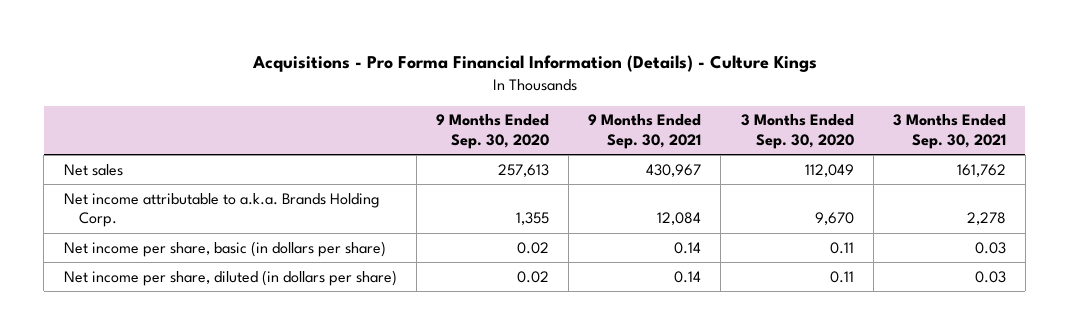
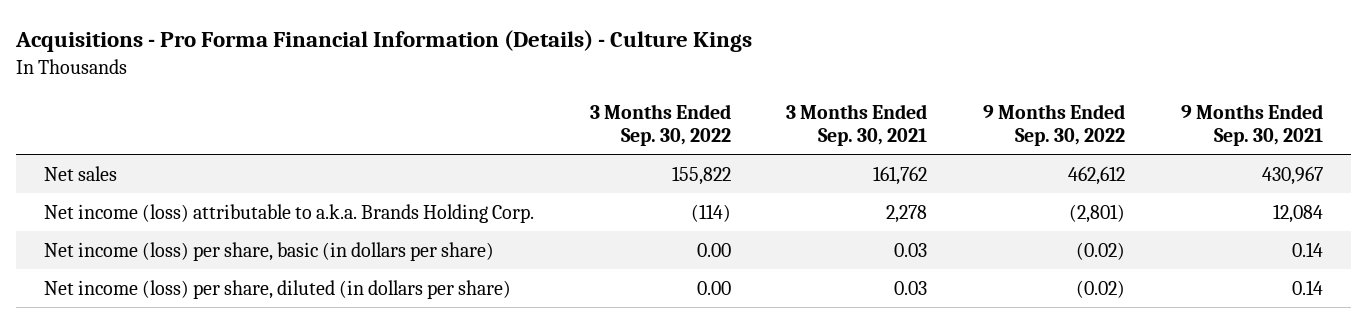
[435,114,549,149] 9 Months Ended Sep. 30, 2020 -> none
[740,114,854,149] 3 Months Ended Sep. 30, 2020 -> none
none -> [589,104,731,147] 3 Months Ended Sep. 30, 2022
none -> [983,104,1126,147] 9 Months Ended Sep. 30, 2022
[63,192,380,228] Net income attributable to a.k.a. Brands Holding Corp. -> [43,203,534,223] Net income (loss) attributable to a.k.a. Brands Holding Corp.
[63,240,386,257] Net income per share, basic (in dollars per share) -> [43,241,494,261] Net income (loss) per share, basic (in dollars per share)
[63,269,397,286] Net income per share, diluted (in dollars per share) -> [43,279,511,299] Net income (loss) per share, diluted (in dollars per share)

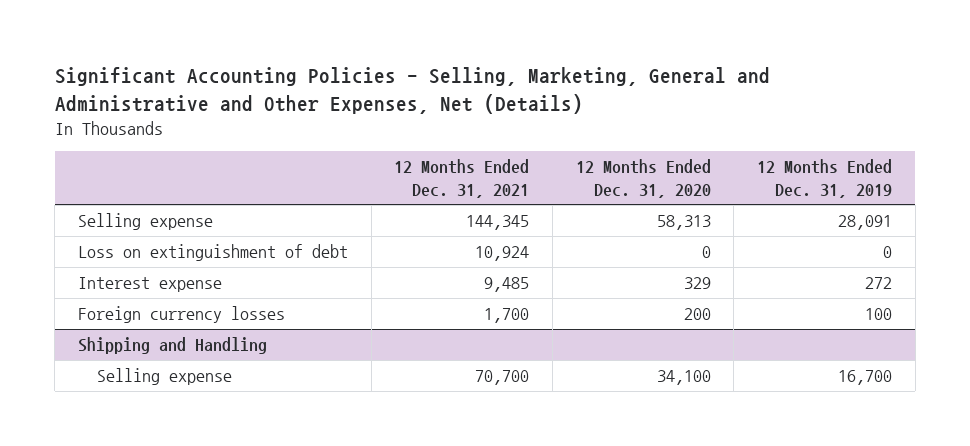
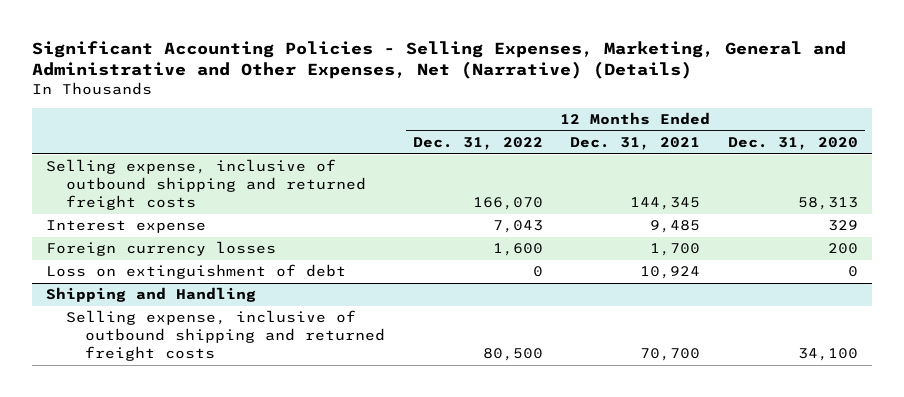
[54,67,770,114] Significant Accounting Policies - Selling, Marketing, General and Administrative and Other Expenses, Net (Details) -> [32,40,847,80] Significant Accounting Policies - Selling Expenses, Marketing, General and Administrative and Other Expenses, Net (Narrative) (Details)
[756,159,892,198] 12 Months Ended Dec. 31, 2019 -> none
none -> [412,137,543,151] Dec. 31, 2022
[77,213,213,231] Selling expense -> [45,159,366,211] Selling expense, inclusive of outbound shipping and returned freight costs
[77,244,348,262] Loss on extinguishment of debt -> [45,264,346,280] Loss on extinguishment of debt
[97,368,233,386] Selling expense -> [65,310,386,362] Selling expense, inclusive of outbound shipping and returned freight costs

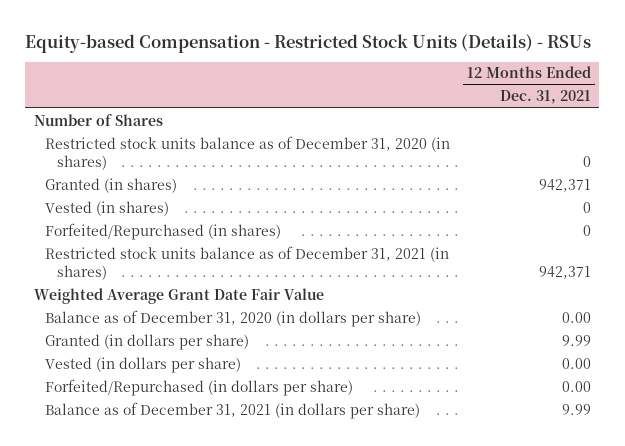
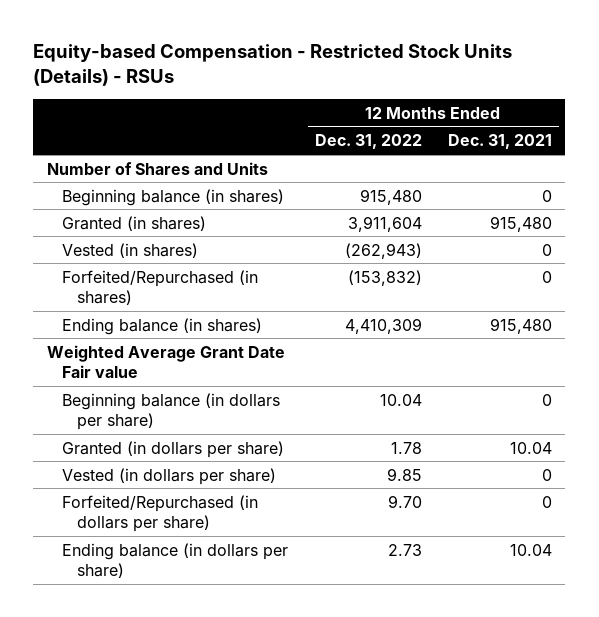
none -> [314,134,422,150] Dec. 31, 2022
[33,113,163,126] Number of Shares -> [46,161,268,175] Number of Shares and Units
[45,135,451,170] Restricted stock units balance as of December 31, 2020 (in shares) -> [61,188,284,206] Beginning balance (in shares)
[538,178,591,192] 942,371 -> [490,215,553,232] 915,480
[45,245,450,280] Restricted stock units balance as of December 31, 2021 (in shares) -> [61,317,262,335] Ending balance (in shares)
[538,265,591,279] 942,371 -> [490,317,553,334] 915,480
[33,287,324,304] Weighted Average Grant Date Fair Value -> [46,344,285,378] Weighted Average Grant Date Fair value
[45,309,422,327] Balance as of December 31, 2020 (in dollars per share) -> [61,392,280,430] Beginning balance (in dollars per share)
[561,311,591,323] 0.00 -> [542,393,553,406] 0
[561,334,591,346] 9.99 -> [510,441,553,454] 10.04
[561,357,591,369] 0.00 -> [542,468,553,481] 0
[561,380,591,392] 0.00 -> [542,495,553,508] 0
[45,401,421,419] Balance as of December 31, 2021 (in dollars per share) -> [61,542,288,578] Ending balance (in dollars per share)
[561,403,591,415] 9.99 -> [510,543,553,556] 10.04

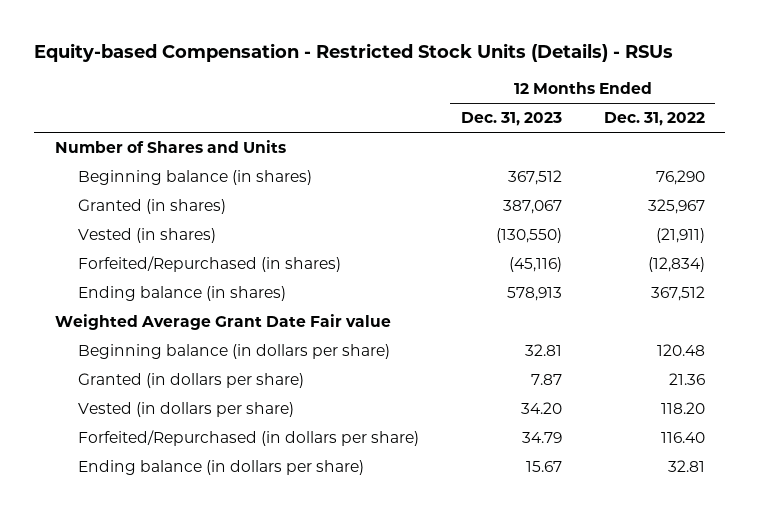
[448,134,553,150] Dec. 31, 2021 -> none
none -> [460,111,562,126] Dec. 31, 2023
[359,188,422,205] 915,480 -> [655,169,705,185] 76,290
[347,215,422,232] 3,911,604 -> [647,198,705,214] 325,967
[344,242,422,259] (262,943) -> [655,227,705,243] (21,911)
[347,269,422,286] (153,832) -> [647,256,705,272] (12,834)
[344,317,422,334] 4,410,309 -> [650,285,705,301] 367,512
[379,393,422,406] 10.04 -> [656,343,705,356] 120.48
[390,441,422,454] 1.78 -> [668,372,705,385] 21.36
[386,467,422,481] 9.85 -> [660,401,705,414] 118.20
[387,494,422,508] 9.70 -> [660,431,705,443] 116.40
[387,543,422,556] 2.73 -> [667,459,705,472] 32.81

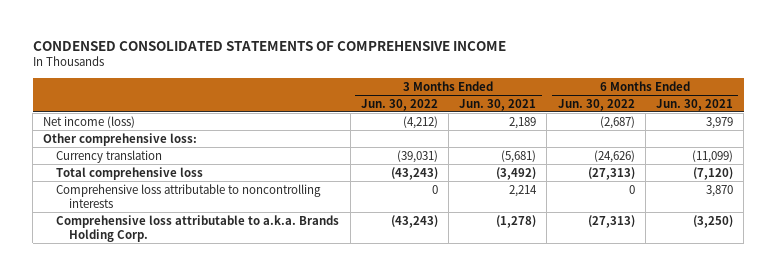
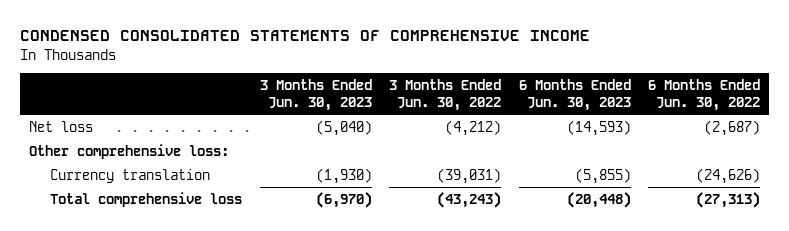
[459,98,537,111] Jun. 30, 2021 -> none
[656,98,734,111] Jun. 30, 2021 -> none
none -> [259,79,372,111] 3 Months Ended Jun. 30, 2023
none -> [518,79,631,111] 6 Months Ended Jun. 30, 2023
[43,115,136,128] Net income (loss) -> [28,120,93,132] Net loss
[56,183,322,208] Comprehensive loss attributable to noncontrolling interests -> none
[56,214,340,242] Comprehensive loss attributable to a.k.a. Brands Holding Corp. -> none

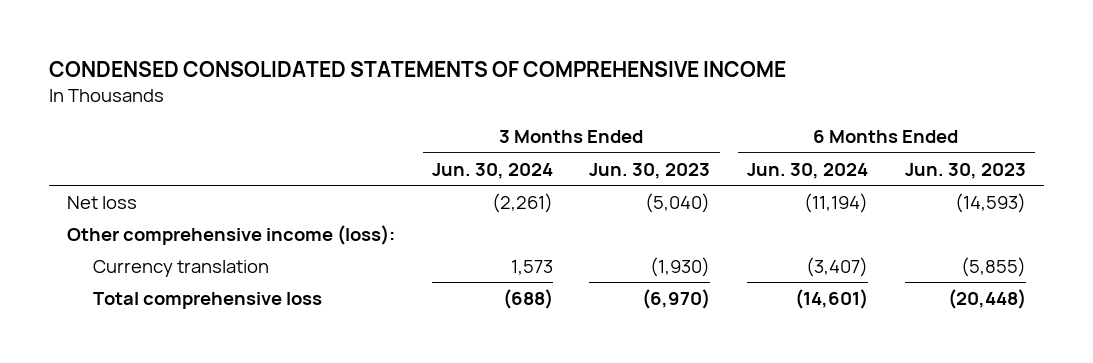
[389,79,502,111] 3 Months Ended Jun. 30, 2022 -> none
[648,79,761,111] 6 Months Ended Jun. 30, 2022 -> none
none -> [431,162,553,179] Jun. 30, 2024
none -> [747,162,869,179] Jun. 30, 2024
[28,143,229,159] Other comprehensive loss: -> [67,224,396,245] Other comprehensive income (loss):

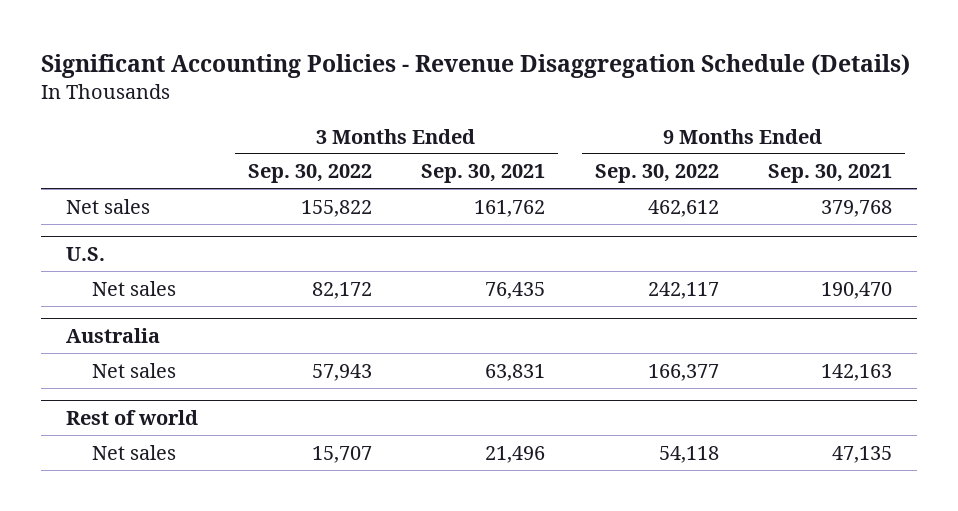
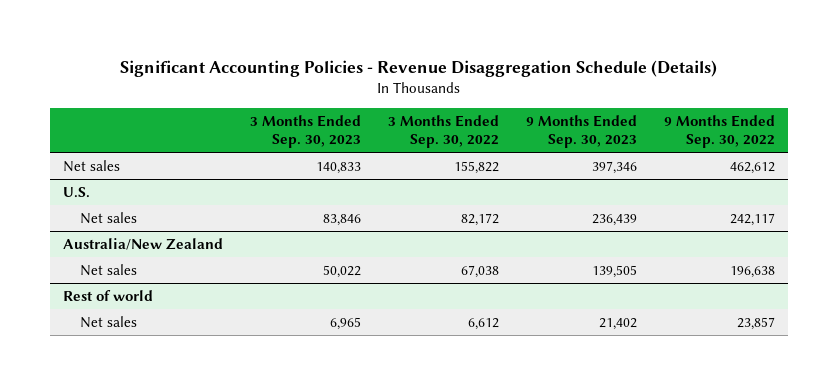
[421,164,546,184] Sep. 30, 2021 -> none
[768,164,893,184] Sep. 30, 2021 -> none
none -> [250,115,362,148] 3 Months Ended Sep. 30, 2023
none -> [526,115,638,148] 9 Months Ended Sep. 30, 2023
[66,327,161,343] Australia -> none
none -> [63,238,224,251] Australia/New Zealand
[311,363,372,381] 57,943 -> [461,265,500,279] 67,038
[647,363,719,381] 166,377 -> [729,266,775,279] 196,638
[311,445,372,463] 15,707 -> [468,318,500,331] 6,612
[658,445,719,463] 54,118 -> [736,317,775,331] 23,857

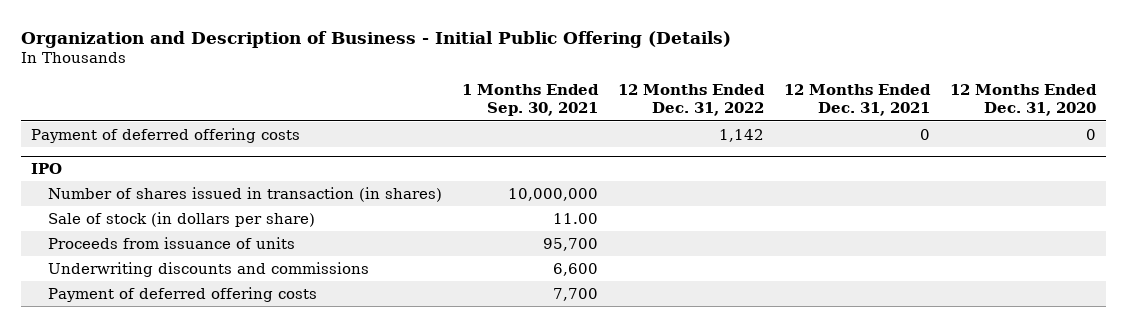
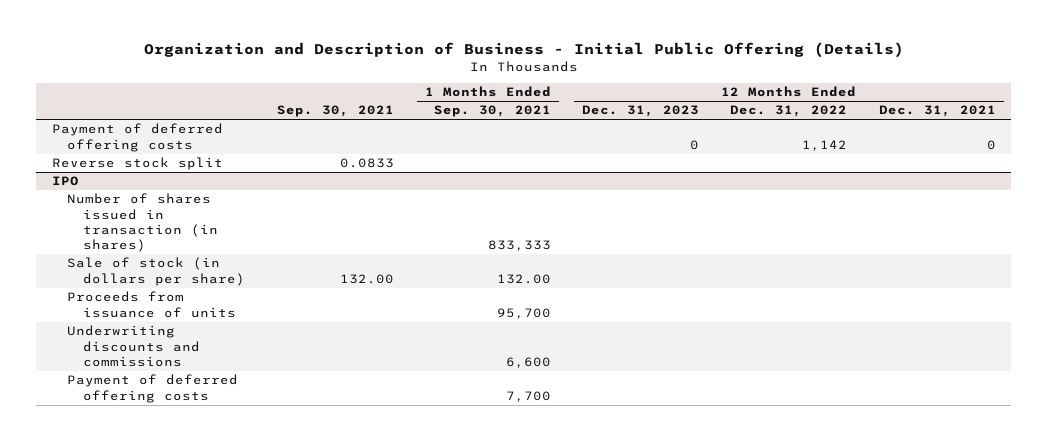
[950,84,1098,117] 12 Months Ended Dec. 31, 2020 -> none
none -> [276,105,394,118] Sep. 30, 2021
none -> [582,105,700,118] Dec. 31, 2023
none -> [51,157,223,171] Reverse stock split
[507,187,598,201] 10,000,000 -> [487,239,551,251] 833,333
[552,212,598,224] 11.00 -> [496,273,551,284] 132.00

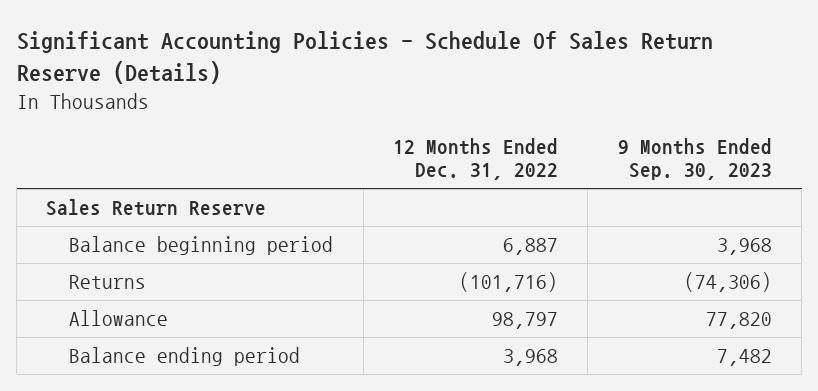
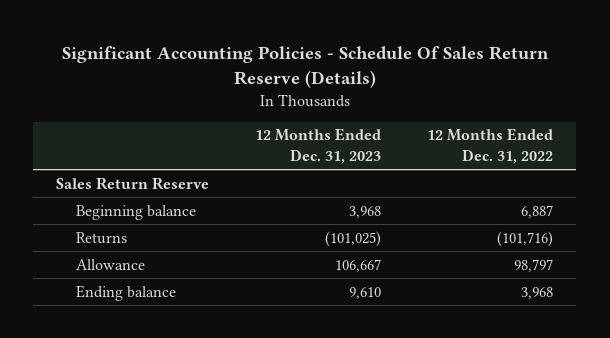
[617,137,772,181] 9 Months Ended Sep. 30, 2023 -> none
none -> [255,128,382,165] 12 Months Ended Dec. 31, 2023
[69,235,334,255] Balance beginning period -> [75,204,196,220] Beginning balance
[69,346,301,366] Balance ending period -> [75,284,176,301] Ending balance

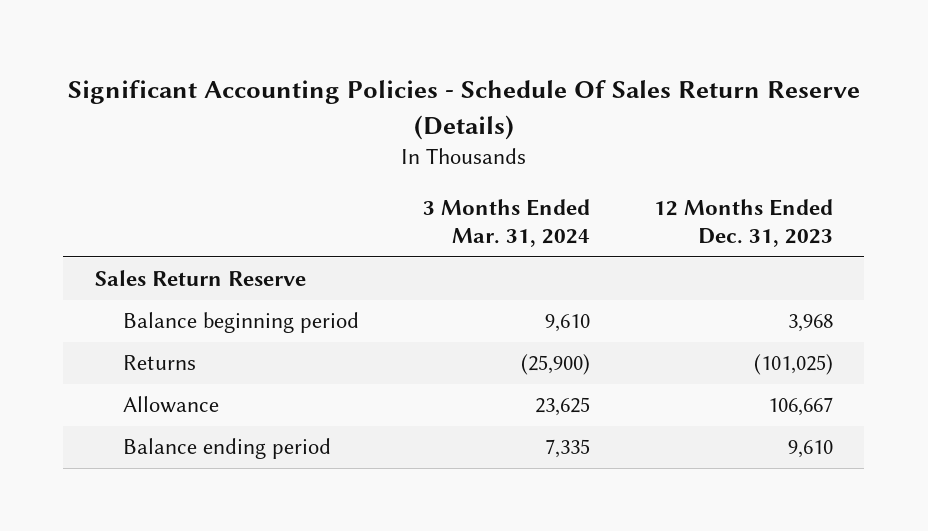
[427,128,554,165] 12 Months Ended Dec. 31, 2022 -> none
none -> [422,199,590,248] 3 Months Ended Mar. 31, 2024
[75,204,196,220] Beginning balance -> [123,312,360,334] Balance beginning period
[75,284,176,301] Ending balance -> [123,438,332,460] Balance ending period

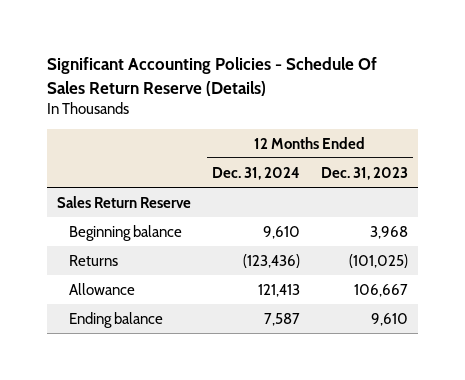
[422,199,590,248] 3 Months Ended Mar. 31, 2024 -> none
none -> [212,166,301,180] Dec. 31, 2024
[123,312,360,334] Balance beginning period -> [68,224,182,241] Beginning balance
[123,438,332,460] Balance ending period -> [68,311,163,328] Ending balance

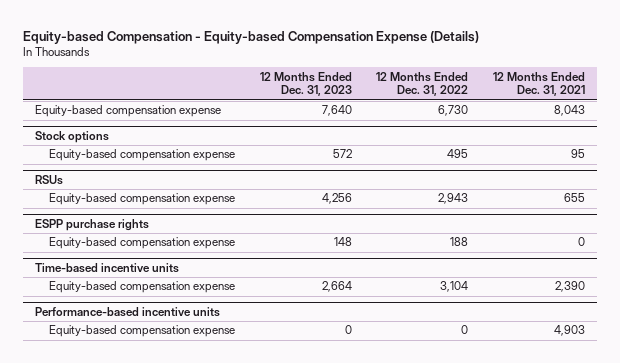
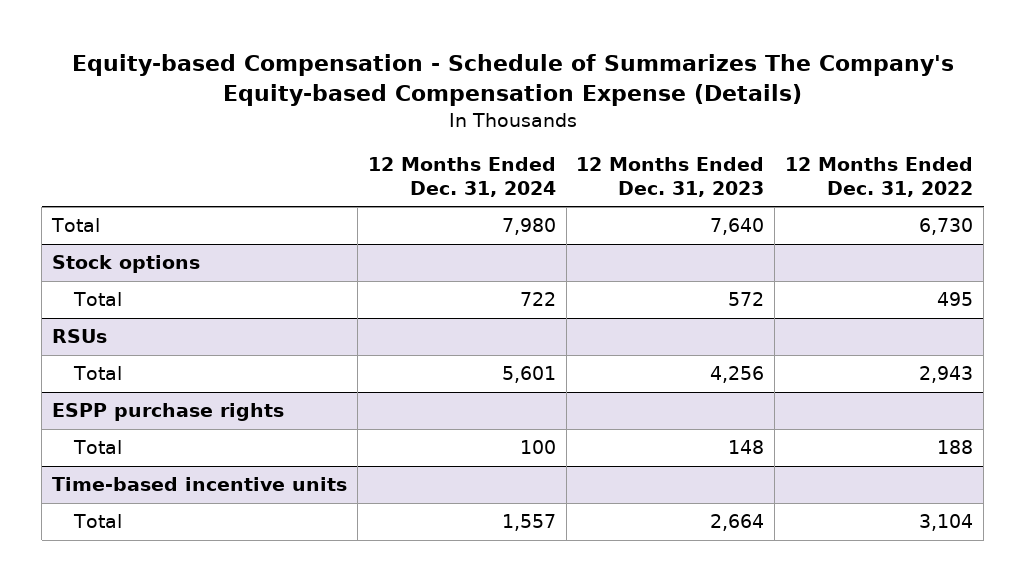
[22,30,479,44] Equity-based Compensation - Equity-based Compensation Expense (Details) -> [71,54,954,106] Equity-based Compensation - Schedule of Summarizes The Company's Equity-based Compensation Expense (Details)
[492,71,585,97] 12 Months Ended Dec. 31, 2021 -> none
none -> [367,157,556,198] 12 Months Ended Dec. 31, 2024
[35,105,222,118] Equity-based compensation expense -> [50,218,100,233] Total
[49,149,236,162] Equity-based compensation expense -> [72,292,122,307] Total
[49,193,236,206] Equity-based compensation expense -> [72,366,122,381] Total
[49,237,236,250] Equity-based compensation expense -> [72,440,122,455] Total
[35,307,221,318] Performance-based incentive units -> none
[49,325,236,338] Equity-based compensation expense -> none
[49,281,236,294] Equity-based compensation expense -> [72,514,122,529] Total

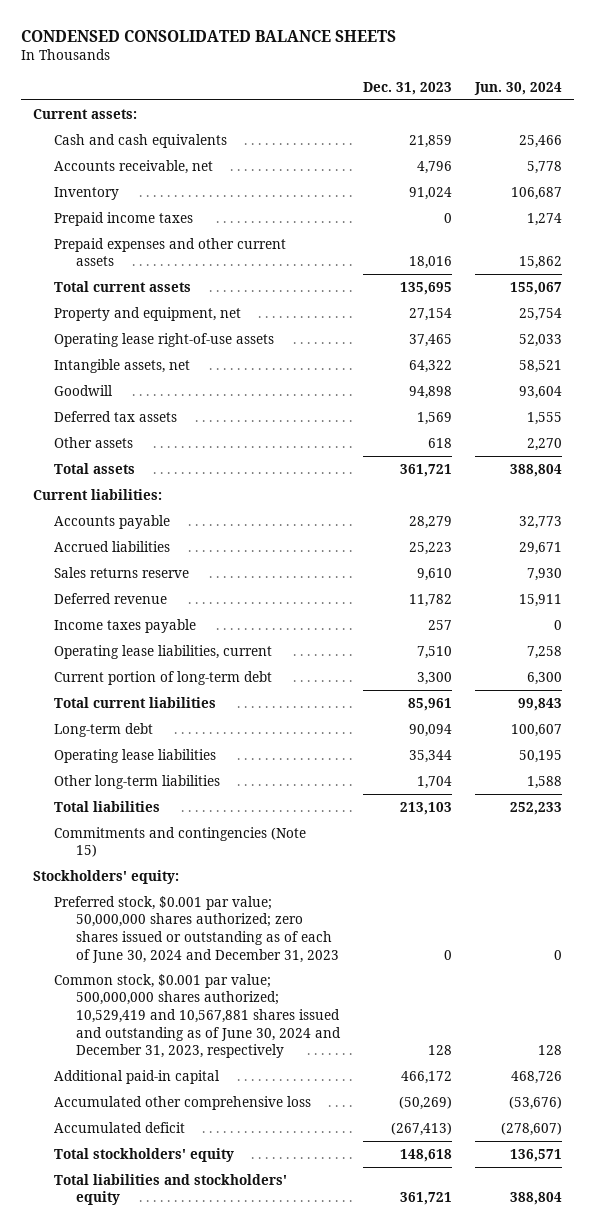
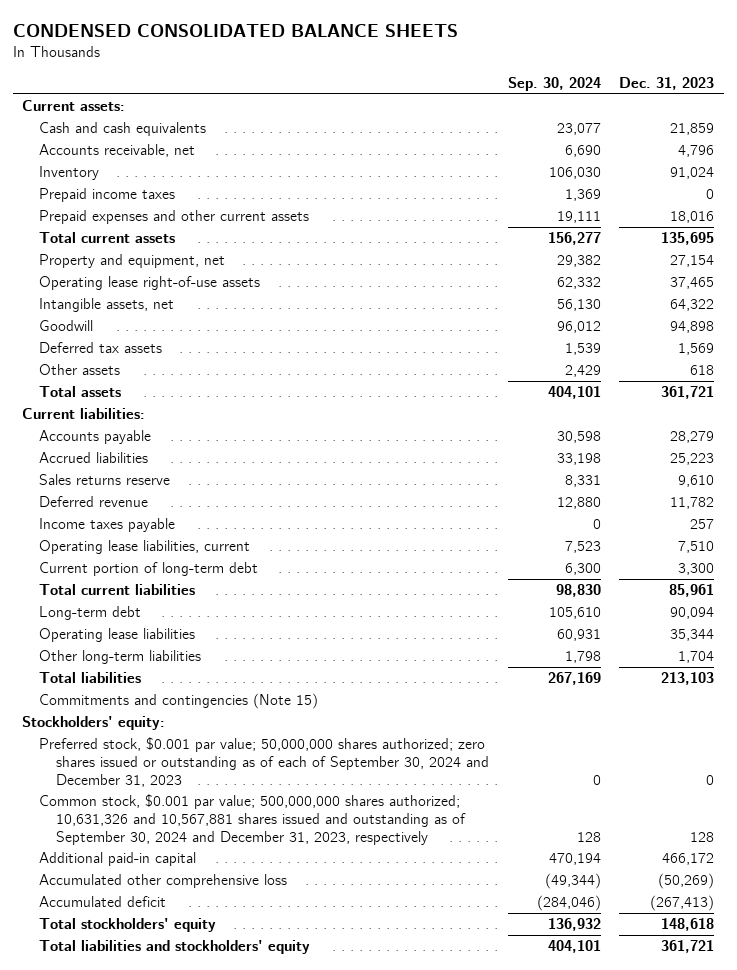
[474,81,563,95] Jun. 30, 2024 -> none
none -> [507,77,601,92] Sep. 30, 2024
[54,895,339,963] Preferred stock, $0.001 par value; 50,000,000 shares authorized; zero shares issued or outstanding as of each of June 30, 2024 and December 31, 2023 -> [39,737,490,787] Preferred stock, $0.001 par value; 50,000,000 shares authorized; zero shares issued or outstanding as of each of September 30, 2024 and December 31, 2023
[54,973,341,1059] Common stock, $0.001 par value; 500,000,000 shares authorized; 10,529,419 and 10,567,881 shares issued and outstanding as of June 30, 2024 and December 31, 2023, respectively -> [39,794,467,845] Common stock, $0.001 par value; 500,000,000 shares authorized; 10,631,326 and 10,567,881 shares issued and outstanding as of September 30, 2024 and December 31, 2023, respectively

